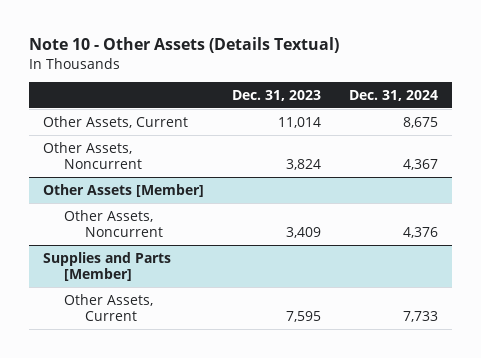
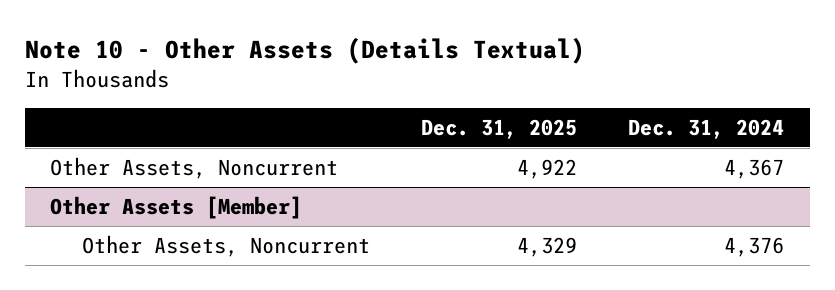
[232,89,322,101] Dec. 31, 2023 -> none
none -> [421,119,578,140] Dec. 31, 2025
[43,115,189,128] Other Assets, Current -> none
[43,251,172,281] Supplies and Parts [Member] -> none
[63,293,153,321] Other Assets, Current -> none

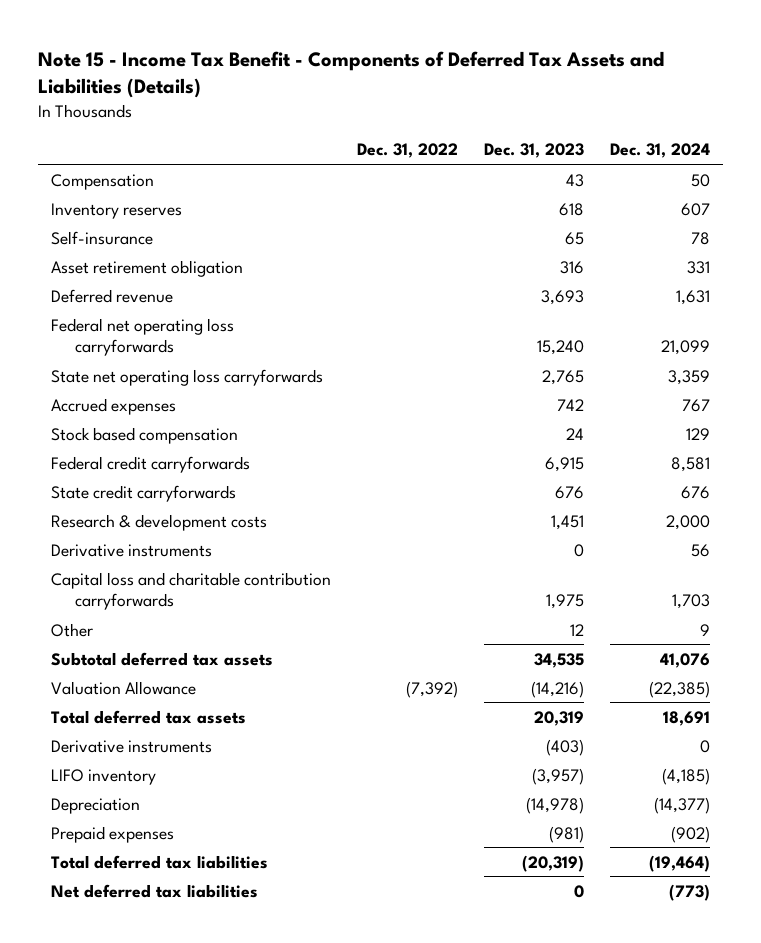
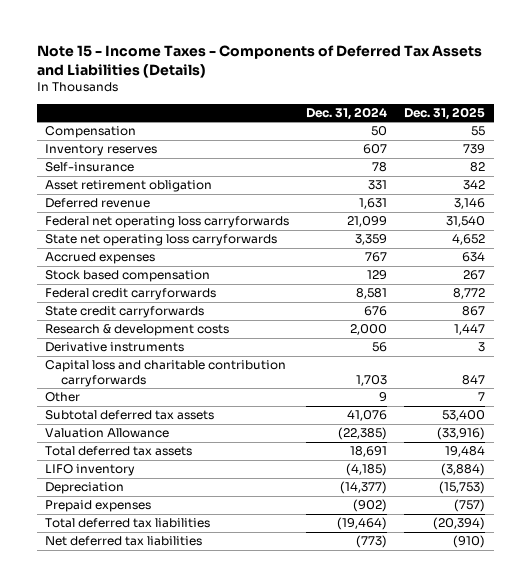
[38,50,665,99] Note 15 - Income Tax Benefit - Components of Deferred Tax Assets and Liabilities (Details) -> [37,44,483,78] Note 15 - Income Taxes - Components of Deferred Tax Assets and Liabilities (Details)
[357,143,459,159] Dec. 31, 2022 -> none
[484,143,585,159] Dec. 31, 2023 -> none
none -> [404,106,486,120] Dec. 31, 2025
[51,739,213,753] Derivative instruments -> none

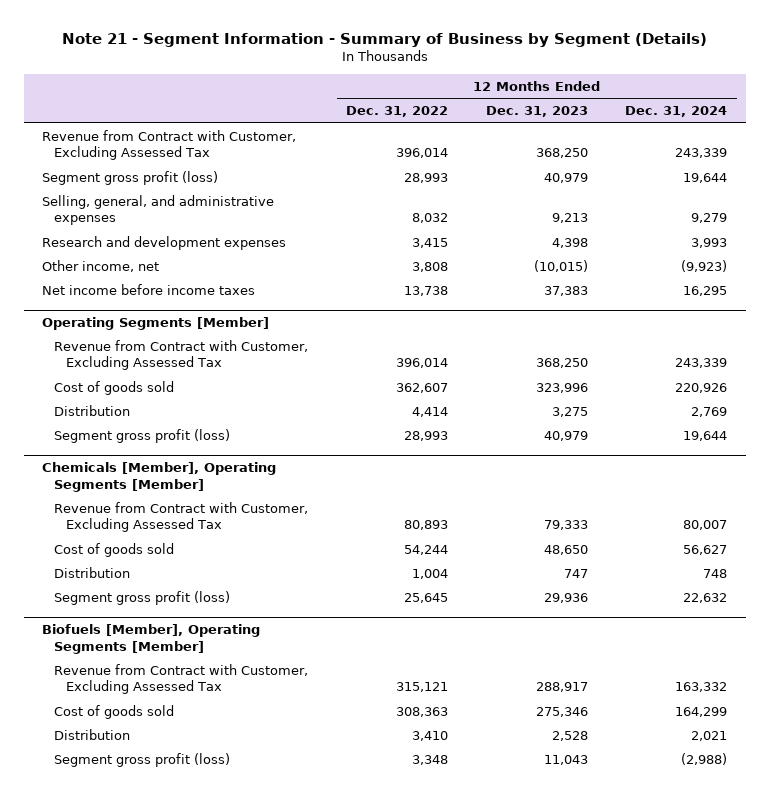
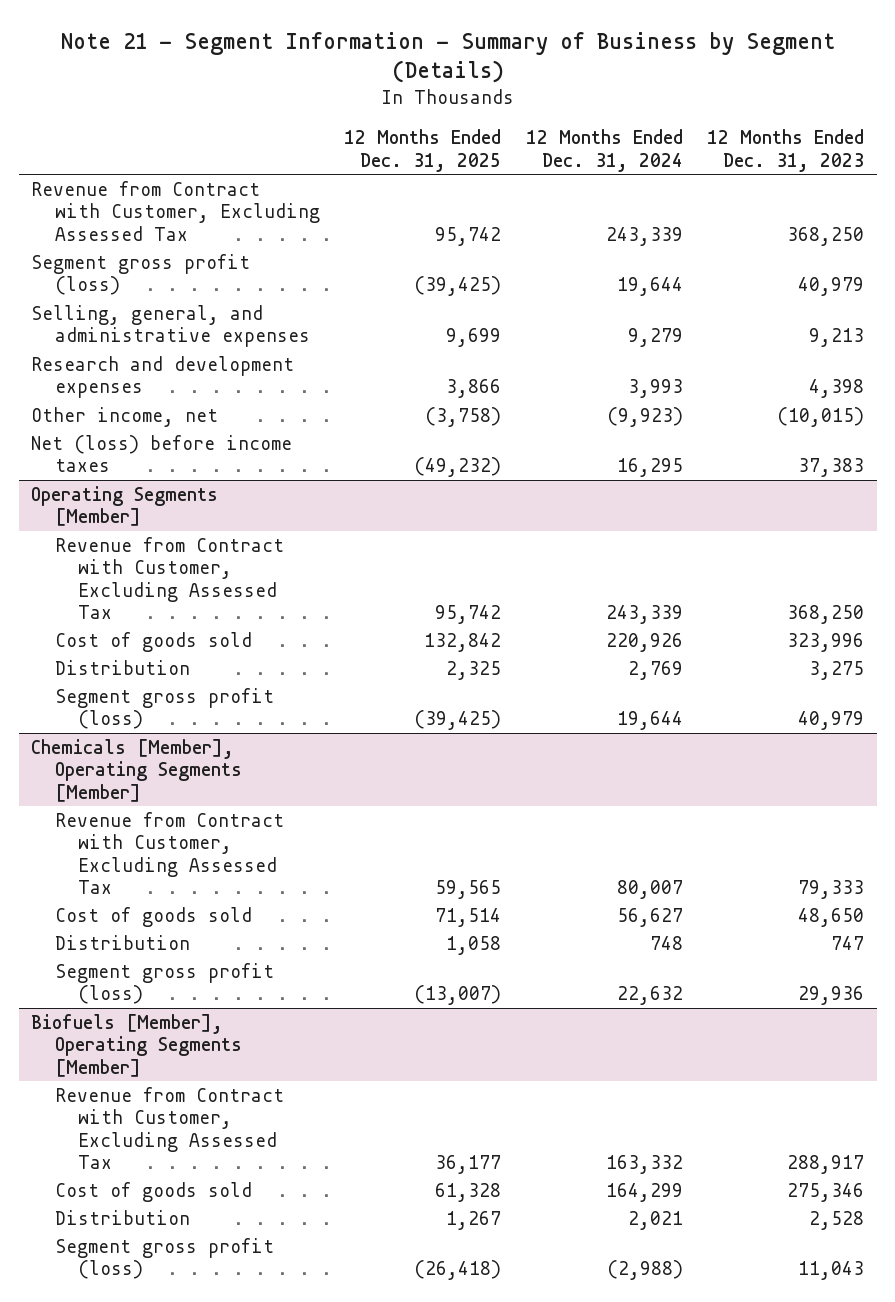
[345,106,448,118] Dec. 31, 2022 -> none
none -> [344,129,502,172] 12 Months Ended Dec. 31, 2025
[42,283,256,295] Net income before income taxes -> [31,434,293,473] Net (loss) before income taxes

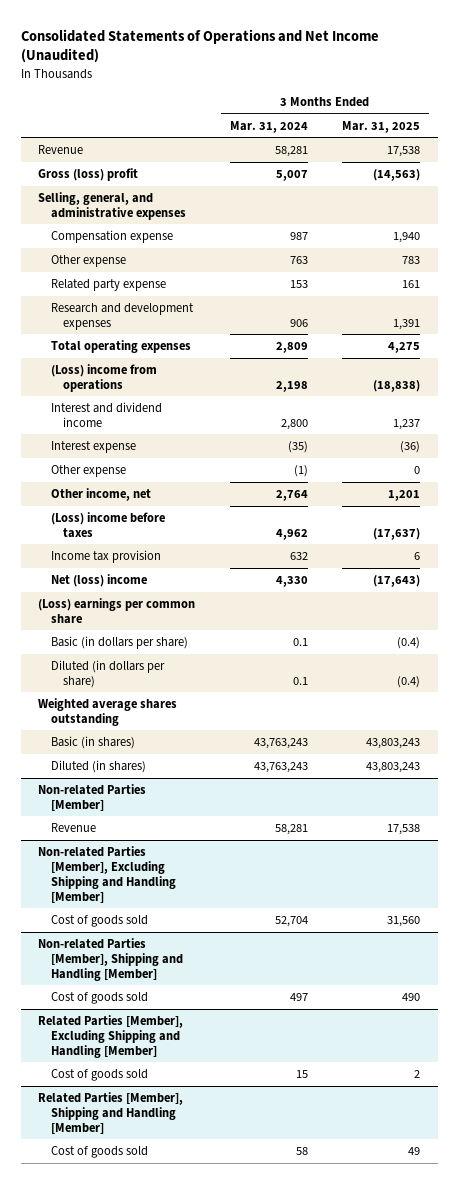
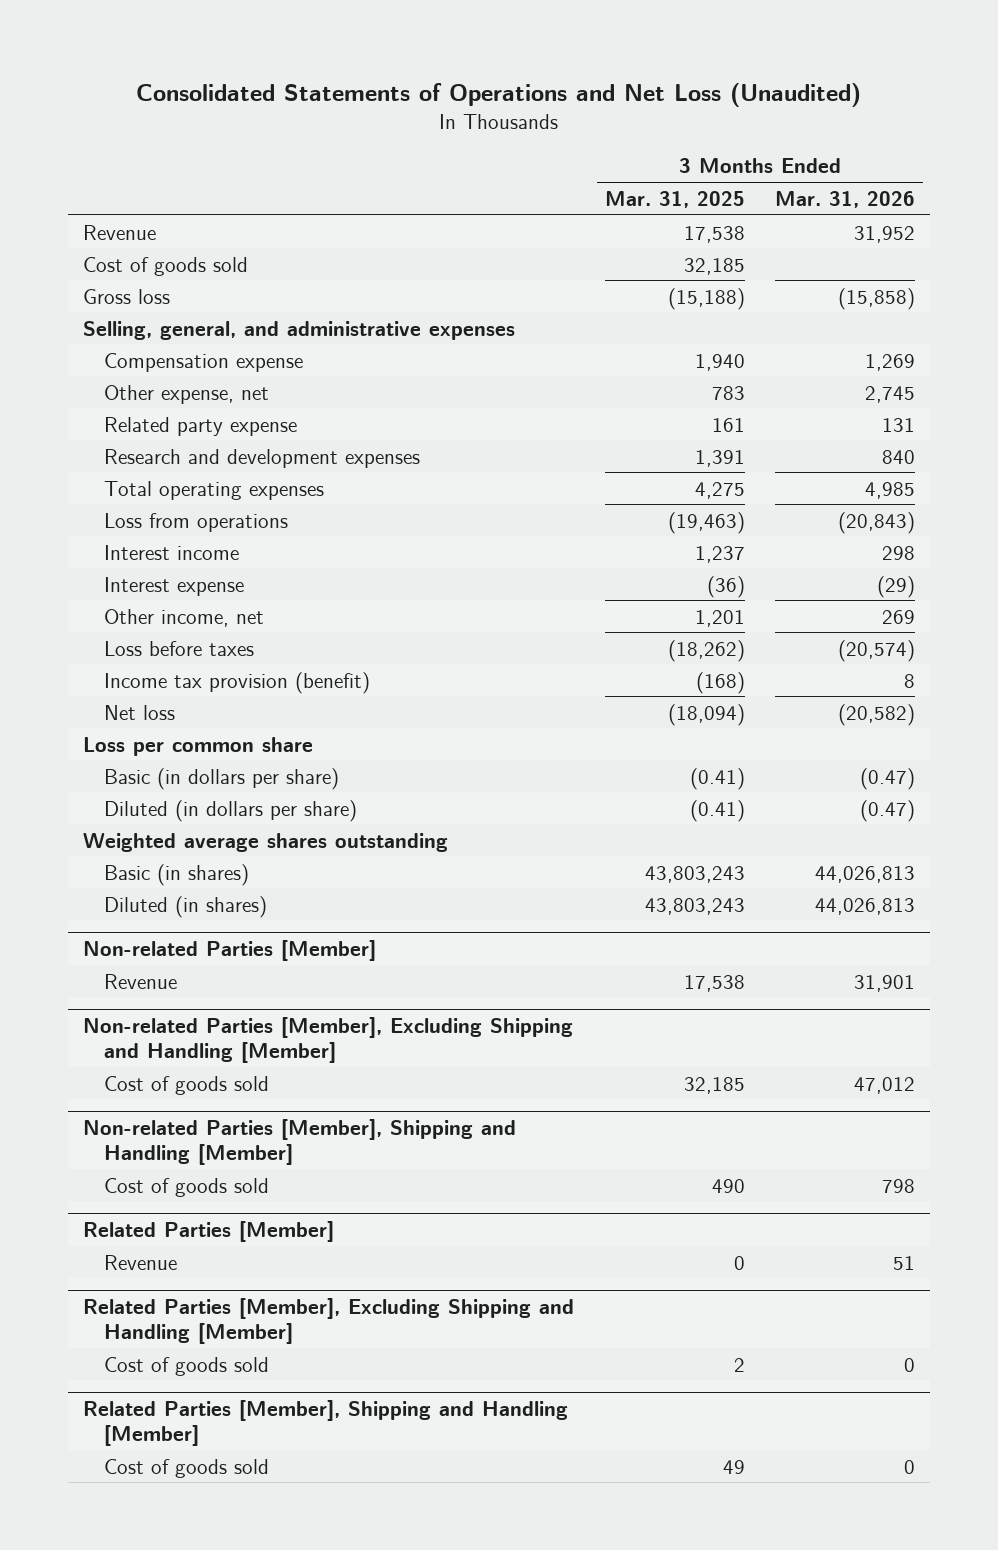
[21,28,380,64] Consolidated Statements of Operations and Net Income (Unaudited) -> [136,82,862,107] Consolidated Statements of Operations and Net Loss (Unaudited)
[229,120,308,133] Mar. 31, 2024 -> none
none -> [775,190,916,208] Mar. 31, 2026
none -> [83,256,249,276] Cost of goods sold
[38,167,139,181] Gross (loss) profit -> [83,288,171,304] Gross loss
[373,168,421,181] (14,563) -> [667,287,745,310] (15,188)
[50,254,126,267] Other expense -> [104,384,270,404] Other expense, net
[50,363,157,392] (Loss) income from operations -> [104,512,289,532] Loss from operations
[373,379,421,392] (18,838) -> [667,511,745,534] (19,463)
[50,401,162,427] Interest and dividend income -> [104,544,240,560] Interest income
[50,464,126,477] Other expense -> none
[50,511,165,538] (Loss) income before taxes -> [104,640,255,656] Loss before taxes
[373,527,421,540] (17,637) -> [667,639,745,662] (18,262)
[50,549,161,563] Income tax provision -> [104,671,371,694] Income tax provision (benefit)
[414,551,421,560] 6 -> [695,671,745,694] (168)
[50,573,147,587] Net (loss) income -> [104,704,176,720] Net loss
[373,574,421,587] (17,643) -> [667,703,745,726] (18,094)
[38,597,196,624] (Loss) earnings per common share -> [83,736,314,756] Loss per common share
[397,636,421,649] (0.4) -> [689,767,745,790] (0.41)
[397,675,421,688] (0.4) -> [689,799,745,822] (0.41)
[387,915,421,927] 31,560 -> [683,1076,745,1094] 32,185
none -> [83,1221,335,1243] Related Parties [Member]
none -> [104,1254,178,1270] Revenue

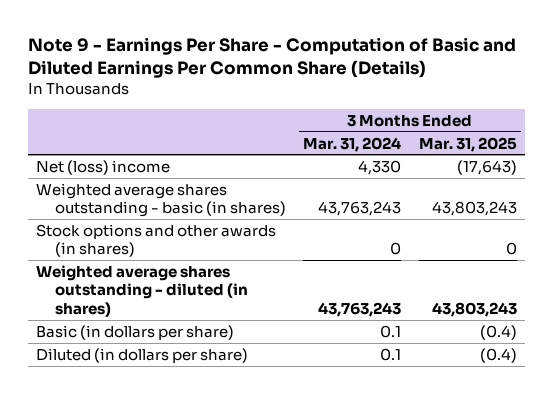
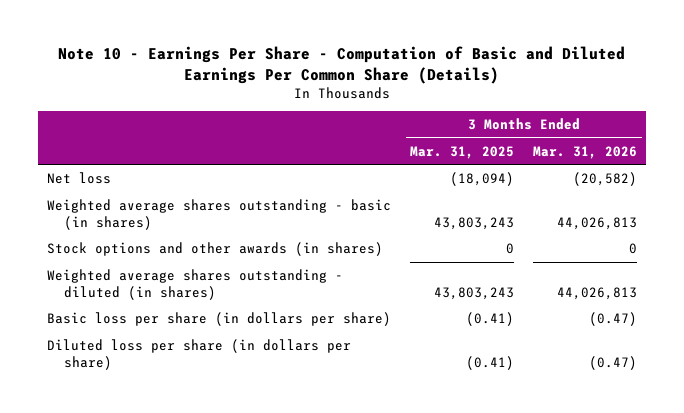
[27,36,516,78] Note 9 - Earnings Per Share - Computation of Basic and Diluted Earnings Per Common Share (Details) -> [58,45,626,84] Note 10 - Earnings Per Share - Computation of Basic and Diluted Earnings Per Common Share (Details)
[303,136,402,152] Mar. 31, 2024 -> none
none -> [533,145,638,159] Mar. 31, 2026
[36,159,171,175] Net (loss) income -> [47,171,112,184] Net loss
[456,159,517,175] (17,643) -> [450,171,515,186] (18,094)
[36,324,235,340] Basic (in dollars per share) -> [47,311,392,326] Basic loss per share (in dollars per share)
[479,324,517,340] (0.4) -> [466,311,515,326] (0.41)
[36,347,249,363] Diluted (in dollars per share) -> [47,338,352,370] Diluted loss per share (in dollars per share)
[479,347,517,363] (0.4) -> [466,355,515,370] (0.41)

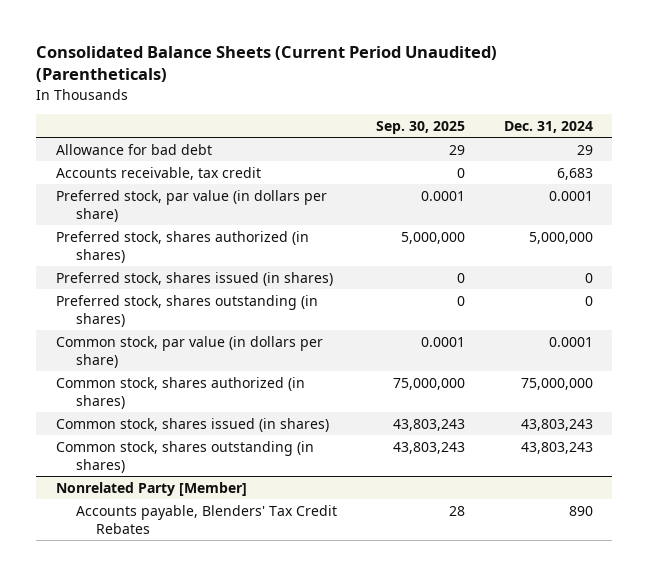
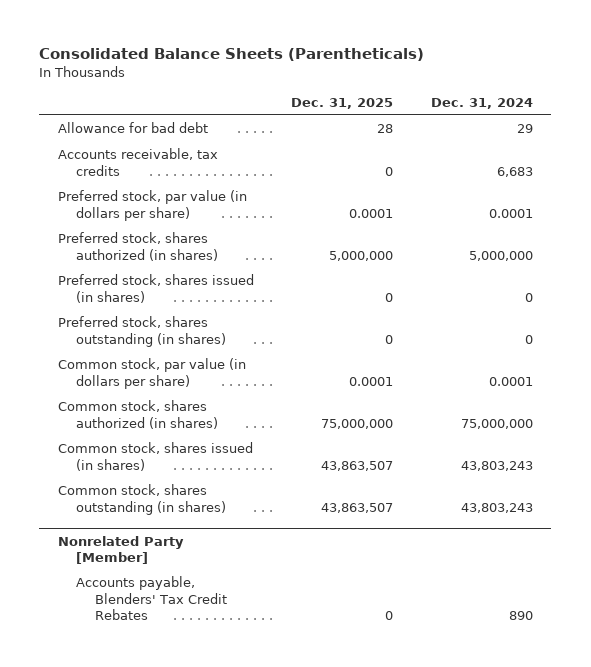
[36,46,498,83] Consolidated Balance Sheets (Current Period Unaudited) (Parentheticals) -> [39,48,425,62] Consolidated Balance Sheets (Parentheticals)
[375,120,465,134] Sep. 30, 2025 -> none
none -> [291,97,394,109] Dec. 31, 2025
[55,166,261,180] Accounts receivable, tax credit -> [58,148,219,176] Accounts receivable, tax credits

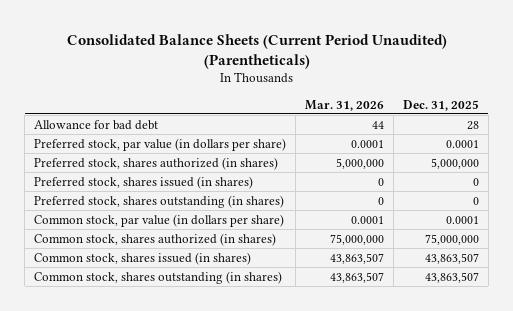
[39,48,425,62] Consolidated Balance Sheets (Parentheticals) -> [66,33,447,69] Consolidated Balance Sheets (Current Period Unaudited) (Parentheticals)
[430,97,533,109] Dec. 31, 2024 -> none
none -> [305,99,385,111] Mar. 31, 2026
[58,148,219,176] Accounts receivable, tax credits -> none
[58,535,185,564] Nonrelated Party [Member] -> none
[76,576,227,620] Accounts payable, Blenders' Tax Credit Rebates -> none

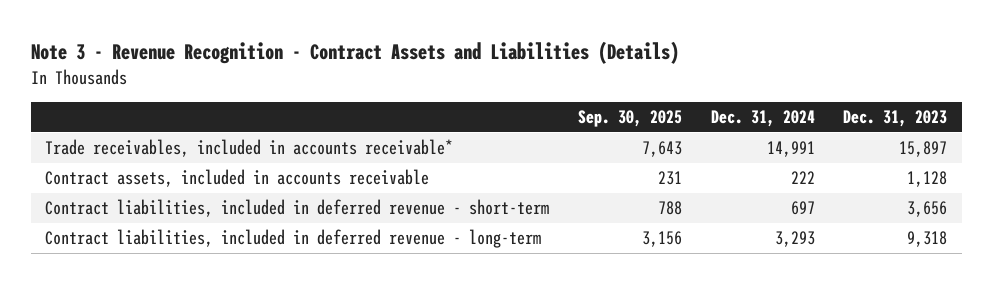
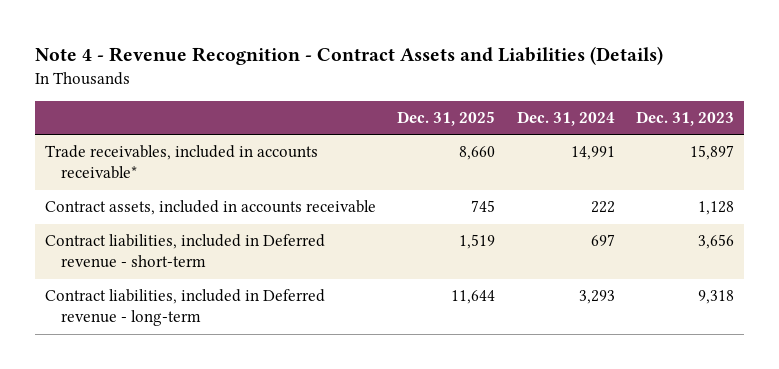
[30,41,679,65] Note 3 - Revenue Recognition - Contract Assets and Liabilities (Details) -> [34,45,663,65] Note 4 - Revenue Recognition - Contract Assets and Liabilities (Details)
[577,110,682,128] Sep. 30, 2025 -> none
none -> [397,110,496,126] Dec. 31, 2025
[45,199,550,218] Contract liabilities, included in deferred revenue - short-term -> [45,234,326,269] Contract liabilities, included in Deferred revenue - short-term
[45,229,542,249] Contract liabilities, included in deferred revenue - long-term -> [45,289,326,327] Contract liabilities, included in Deferred revenue - long-term

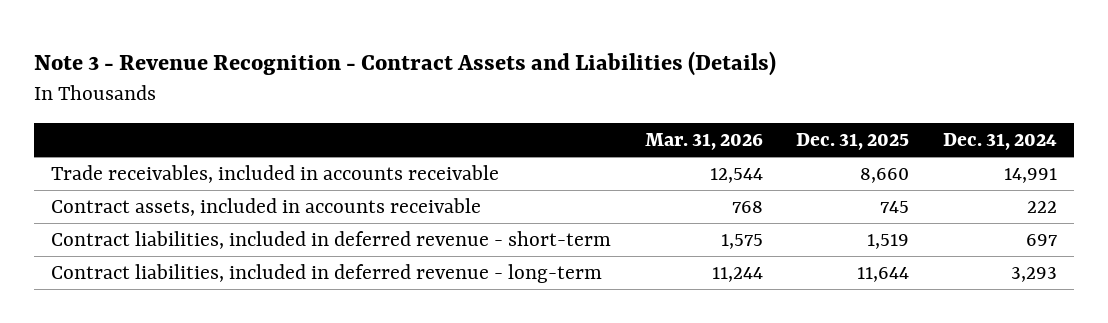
[34,45,663,65] Note 4 - Revenue Recognition - Contract Assets and Liabilities (Details) -> [34,50,777,76] Note 3 - Revenue Recognition - Contract Assets and Liabilities (Details)
[635,110,734,126] Dec. 31, 2023 -> none
none -> [644,133,763,151] Mar. 31, 2026
[45,145,319,180] Trade receivables, included in accounts receivable* -> [51,165,500,184] Trade receivables, included in accounts receivable
[45,234,326,269] Contract liabilities, included in Deferred revenue - short-term -> [51,231,612,250] Contract liabilities, included in deferred revenue - short-term
[45,289,326,327] Contract liabilities, included in Deferred revenue - long-term -> [51,264,603,284] Contract liabilities, included in deferred revenue - long-term

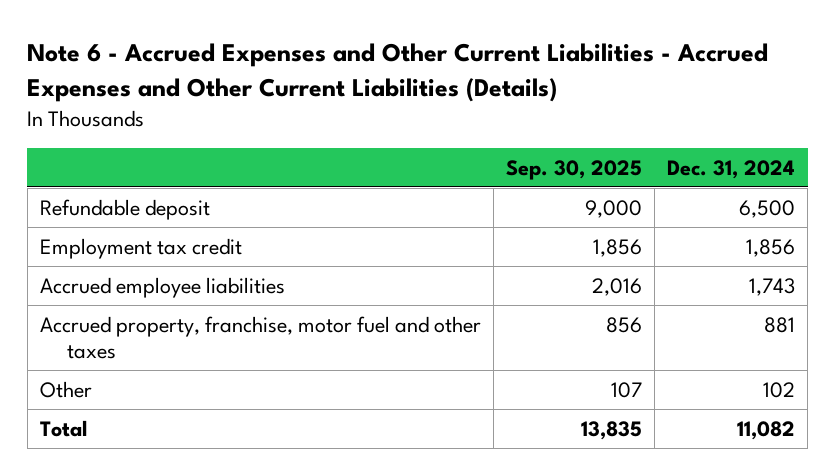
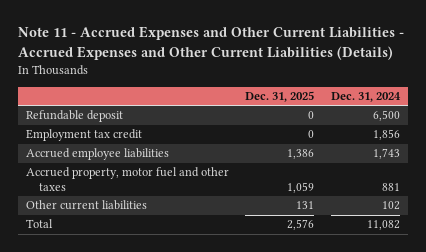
[27,43,769,102] Note 6 - Accrued Expenses and Other Current Liabilities - Accrued Expenses and Other Current Liabilities (Details) -> [17,26,404,61] Note 11 - Accrued Expenses and Other Current Liabilities - Accrued Expenses and Other Current Liabilities (Details)
[506,159,643,180] Sep. 30, 2025 -> none
none -> [245,91,315,103] Dec. 31, 2025
[39,315,481,360] Accrued property, franchise, motor fuel and other taxes -> [25,167,229,192] Accrued property, motor fuel and other taxes
[39,380,92,398] Other -> [25,200,147,211] Other current liabilities

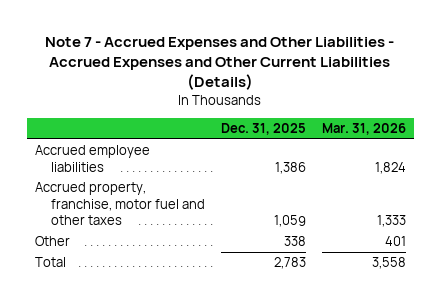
[17,26,404,61] Note 11 - Accrued Expenses and Other Current Liabilities - Accrued Expenses and Other Current Liabilities (Details) -> [45,36,395,91] Note 7 - Accrued Expenses and Other Liabilities - Accrued Expenses and Other Current Liabilities (Details)
[330,92,401,103] Dec. 31, 2024 -> none
none -> [322,123,407,136] Mar. 31, 2026
[25,110,123,123] Refundable deposit -> none
[25,129,142,142] Employment tax credit -> none
[25,167,229,192] Accrued property, motor fuel and other taxes -> [34,182,205,225] Accrued property, franchise, motor fuel and other taxes
[25,200,147,211] Other current liabilities -> [34,236,70,247] Other
[296,201,315,210] 131 -> [283,236,306,247] 338
[287,219,315,231] 2,576 -> [273,257,306,270] 2,783

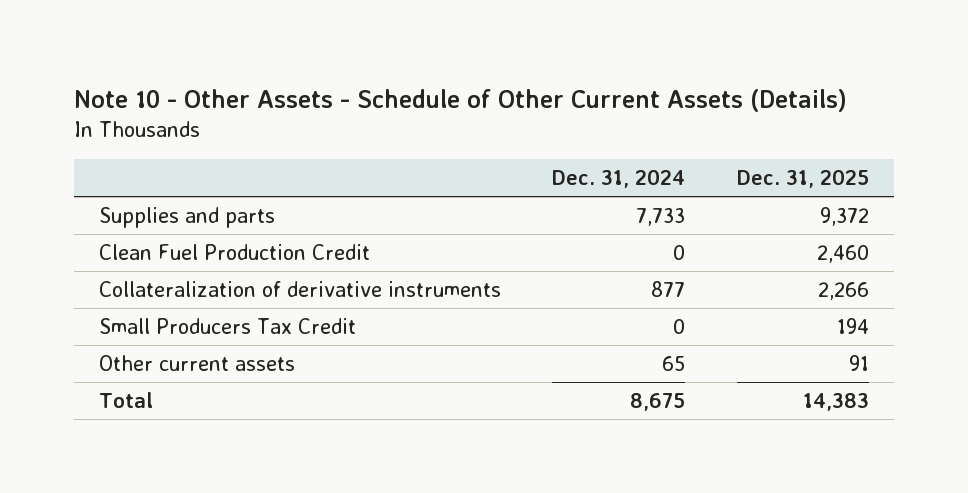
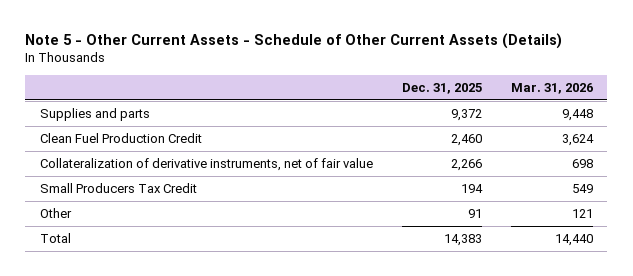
[73,88,847,112] Note 10 - Other Assets - Schedule of Other Current Assets (Details) -> [25,33,563,50] Note 5 - Other Current Assets - Schedule of Other Current Assets (Details)
[552,169,686,189] Dec. 31, 2024 -> none
none -> [510,82,593,94] Mar. 31, 2026
[99,281,502,298] Collateralization of derivative instruments -> [39,157,373,171] Collateralization of derivative instruments, net of fair value
[99,355,296,372] Other current assets -> none
none -> [39,207,72,218] Other

